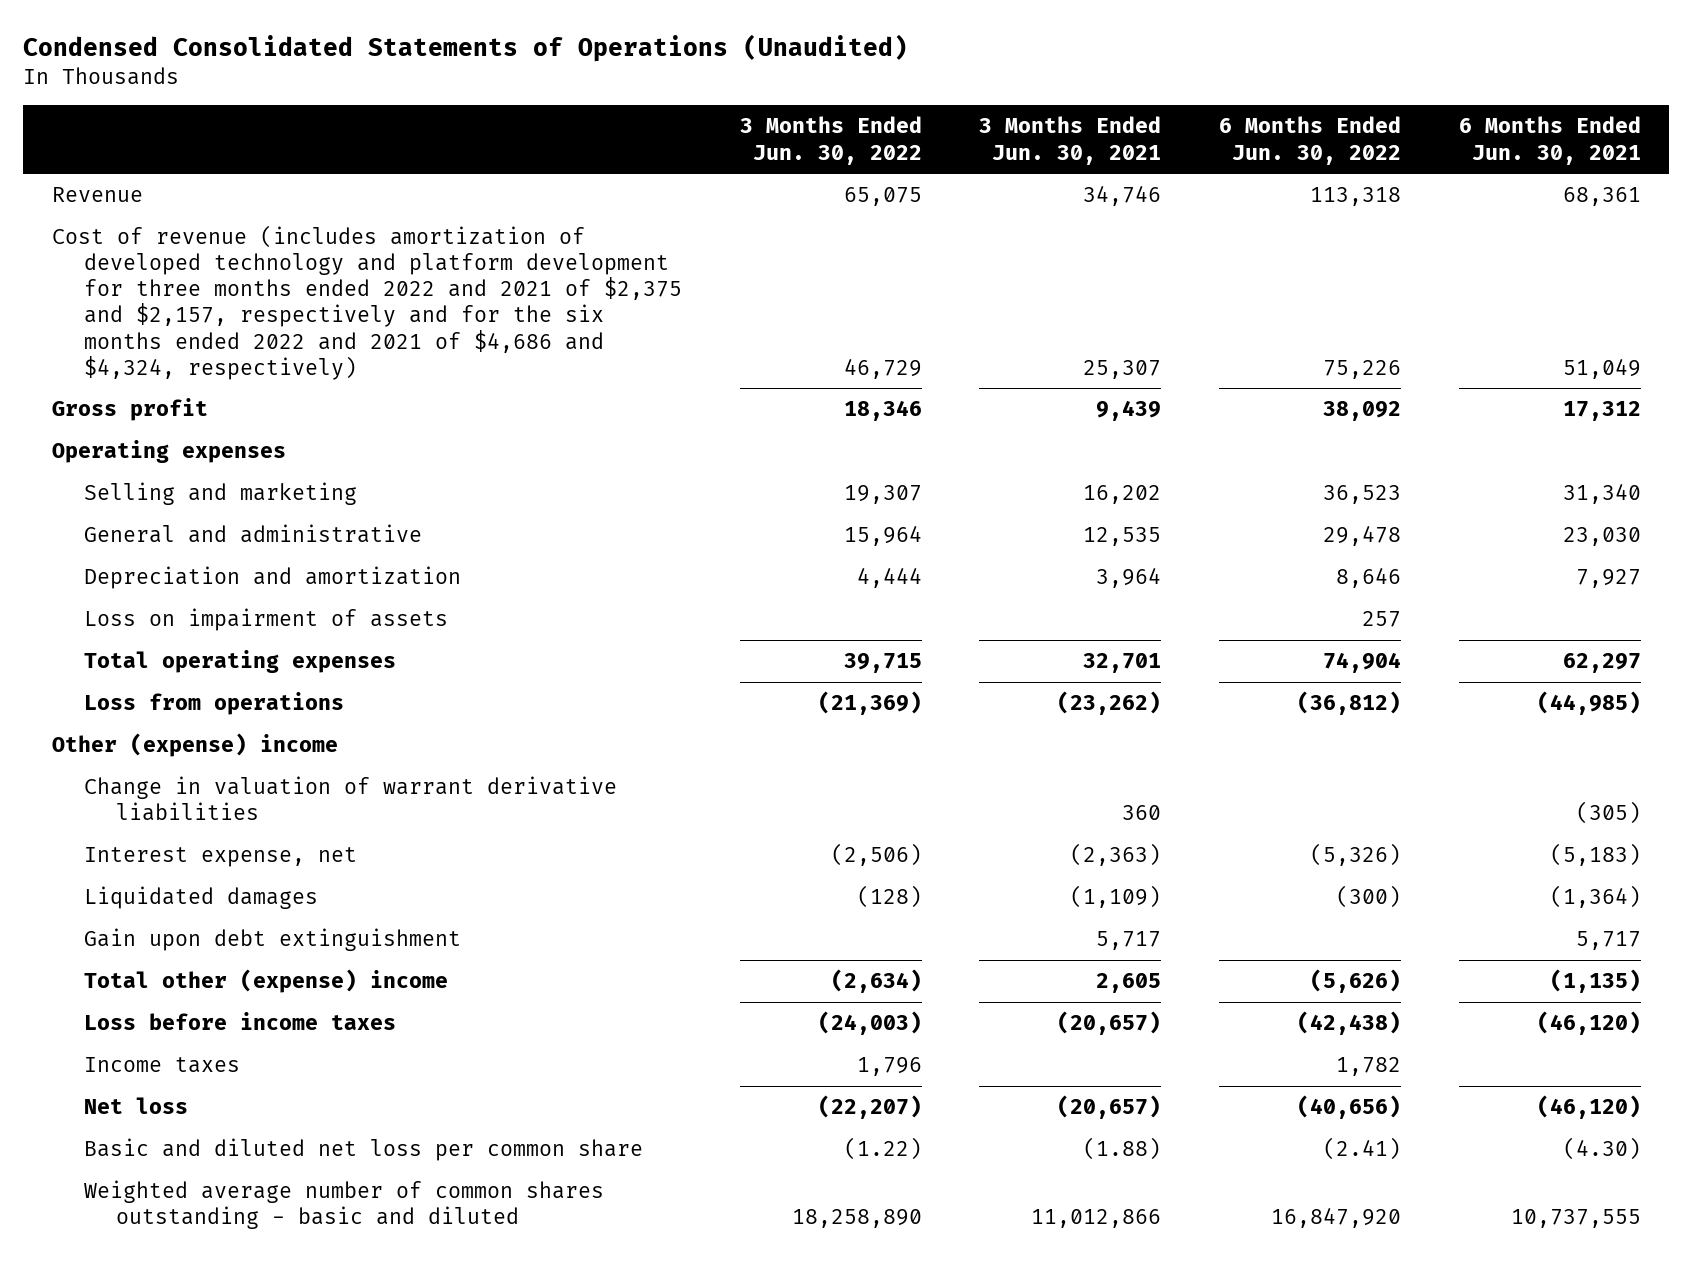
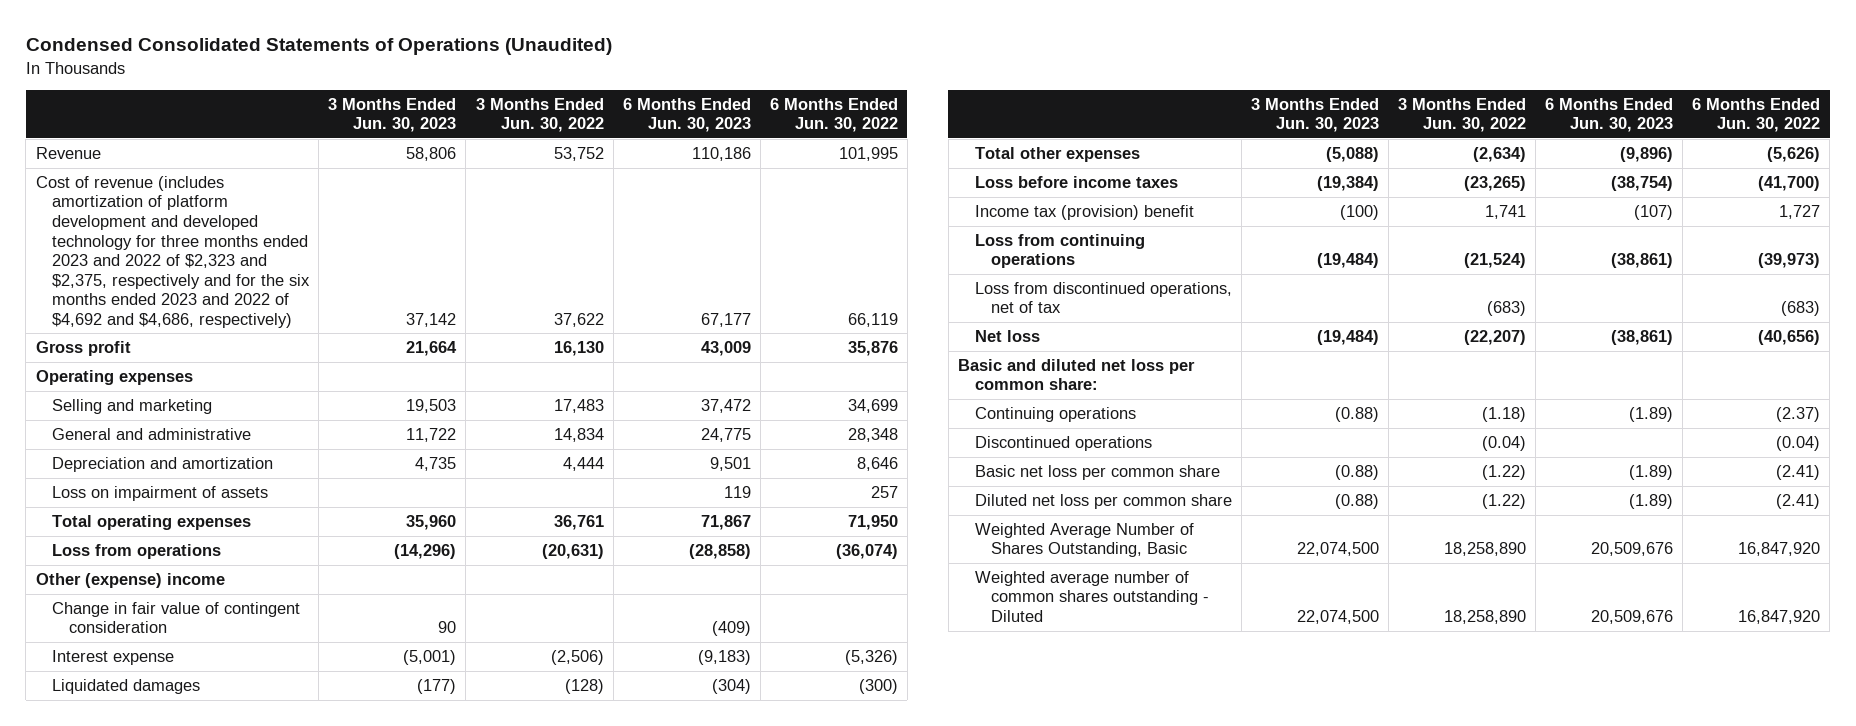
[979,116,1162,165] 3 Months Ended Jun. 30, 2021 -> none
[1458,116,1641,165] 6 Months Ended Jun. 30, 2021 -> none
none -> [328,97,457,133] 3 Months Ended Jun. 30, 2023
none -> [622,97,751,133] 6 Months Ended Jun. 30, 2023
[843,187,922,207] 65,075 -> [553,146,604,161] 53,752
[1310,187,1402,207] 113,318 -> [838,146,898,161] 101,995
[52,225,683,380] Cost of revenue (includes amortization of developed technology and platform development for three months ended 2022 and 2021 of $2,375 and $2,157, respectively and for the six months ended 2022 and 2021 of $4,686 and $4,324, respectively) -> [35,175,311,328] Cost of revenue (includes amortization of platform development and developed technology for three months ended 2023 and 2022 of $2,323 and $2,375, respectively and for the six months ended 2023 and 2022 of $4,692 and $4,686, respectively)
[843,357,922,379] 46,729 -> [553,312,604,327] 37,622
[1323,359,1402,379] 75,226 -> [847,312,898,327] 66,119
[843,400,922,422] 18,346 -> [553,340,604,356] 16,130
[1323,401,1402,422] 38,092 -> [847,340,898,356] 35,876
[843,485,922,505] 19,307 -> [553,398,604,413] 17,483
[1323,485,1402,505] 36,523 -> [847,398,898,413] 34,699
[843,525,922,547] 15,964 -> [553,427,604,442] 14,834
[1323,525,1402,547] 29,478 -> [847,427,898,442] 28,348
[843,653,922,674] 39,715 -> [553,514,604,530] 36,761
[1323,652,1402,674] 74,904 -> [847,514,898,530] 71,950
[817,691,922,716] (21,369) -> [541,543,604,559] (20,631)
[1297,691,1402,716] (36,812) -> [835,543,898,559] (36,074)
[84,776,618,822] Change in valuation of warrant derivative liabilities -> [52,601,301,634] Change in fair value of contingent consideration
[84,847,358,868] Interest expense, net -> [52,649,175,665] Interest expense
[84,928,462,952] Gain upon debt extinguishment -> none
[84,969,449,994] Total other (expense) income -> [974,146,1140,162] Total other expenses
[817,1011,922,1036] (24,003) -> [1463,175,1526,191] (23,265)
[1297,1011,1402,1036] (42,438) -> [1758,175,1821,191] (41,700)
[84,1057,241,1074] Income taxes -> [974,204,1194,220] Income tax (provision) benefit
[856,1057,922,1077] 1,796 -> [1484,204,1526,219] 1,741
[1336,1057,1402,1077] 1,782 -> [1779,204,1821,219] 1,727
none -> [974,233,1145,269] Loss from continuing operations
none -> [974,281,1232,314] Loss from discontinued operations, net of tax
none -> [957,358,1195,391] Basic and diluted net loss per common share:
none -> [974,406,1136,422] Continuing operations
none -> [974,435,1152,451] Discontinued operations
[84,1138,644,1162] Basic and diluted net loss per common share -> [974,464,1220,480] Basic net loss per common share
none -> [974,493,1232,509] Diluted net loss per common share
[84,1180,605,1230] Weighted average number of common shares outstanding - basic and diluted -> [974,522,1194,558] Weighted Average Number of Shares Outstanding, Basic
none -> [974,570,1210,623] Weighted average number of common shares outstanding - Diluted

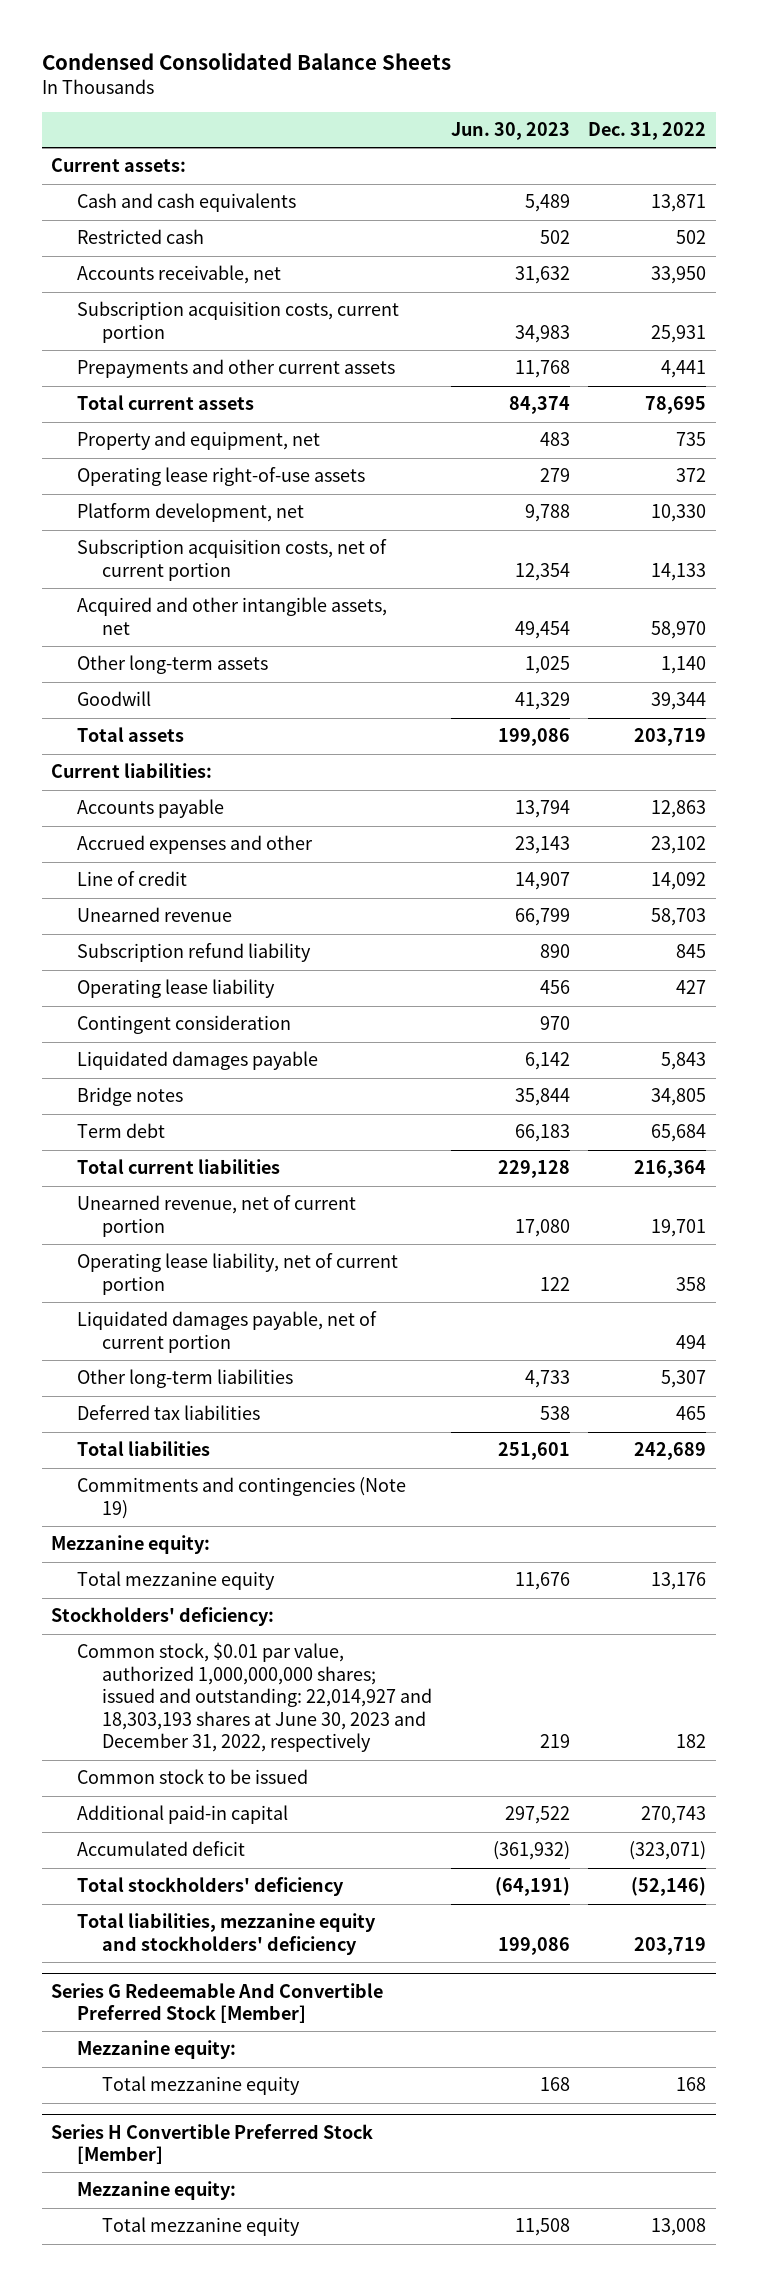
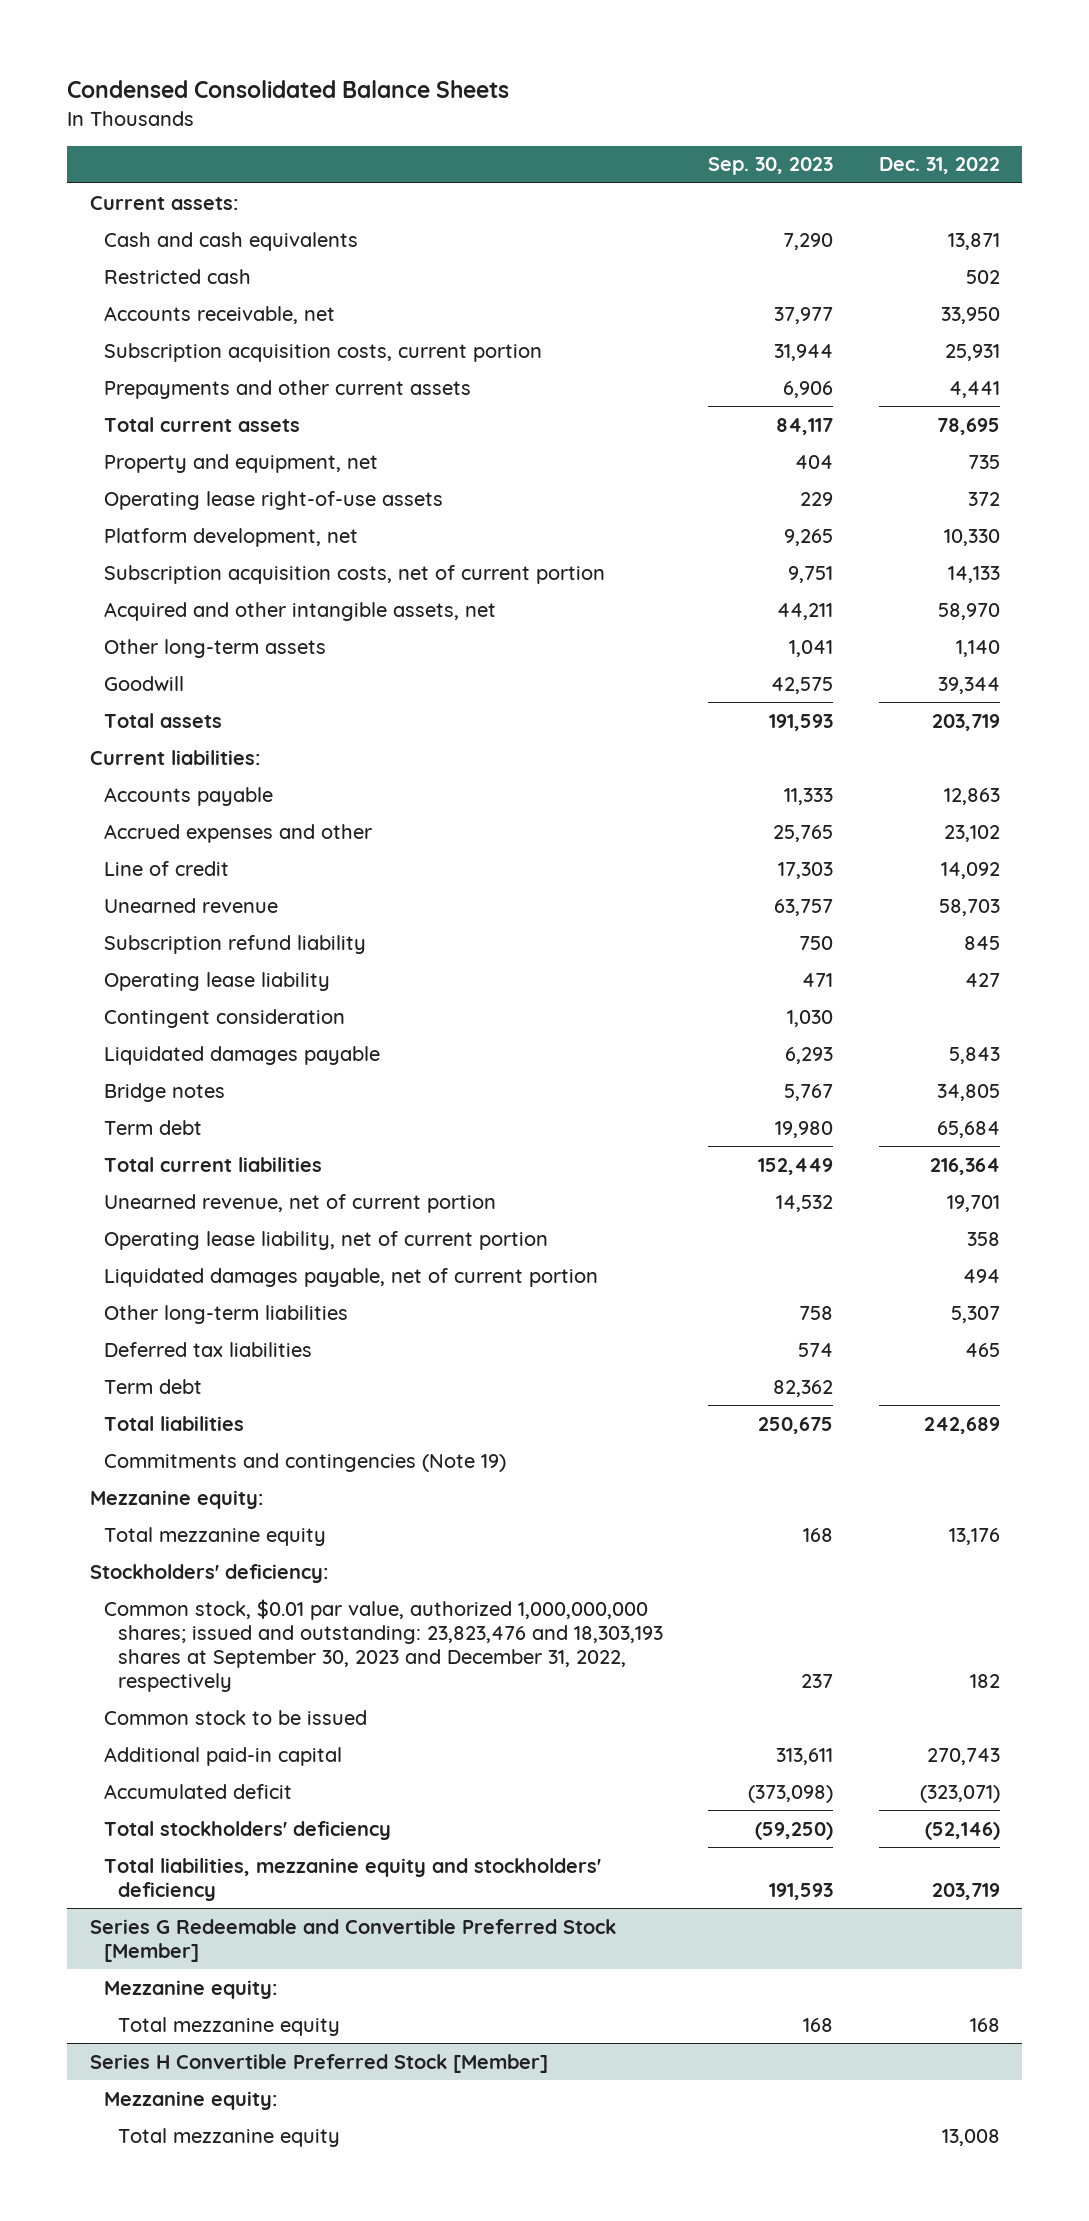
[450,121,570,140] Jun. 30, 2023 -> none
none -> [708,157,834,176] Sep. 30, 2023
none -> [103,1378,202,1394] Term debt
[76,1642,433,1753] Common stock, $0.01 par value, authorized 1,000,000,000 shares; issued and outstanding: 22,014,927 and 18,303,193 shares at June 30, 2023 and December 31, 2022, respectively -> [103,1598,663,1692] Common stock, $0.01 par value, authorized 1,000,000,000 shares; issued and outstanding: 23,823,476 and 18,303,193 shares at September 30, 2023 and December 31, 2022, respectively
[51,1982,384,2024] Series G Redeemable And Convertible Preferred Stock [Member] -> [89,1918,616,1962] Series G Redeemable and Convertible Preferred Stock [Member]

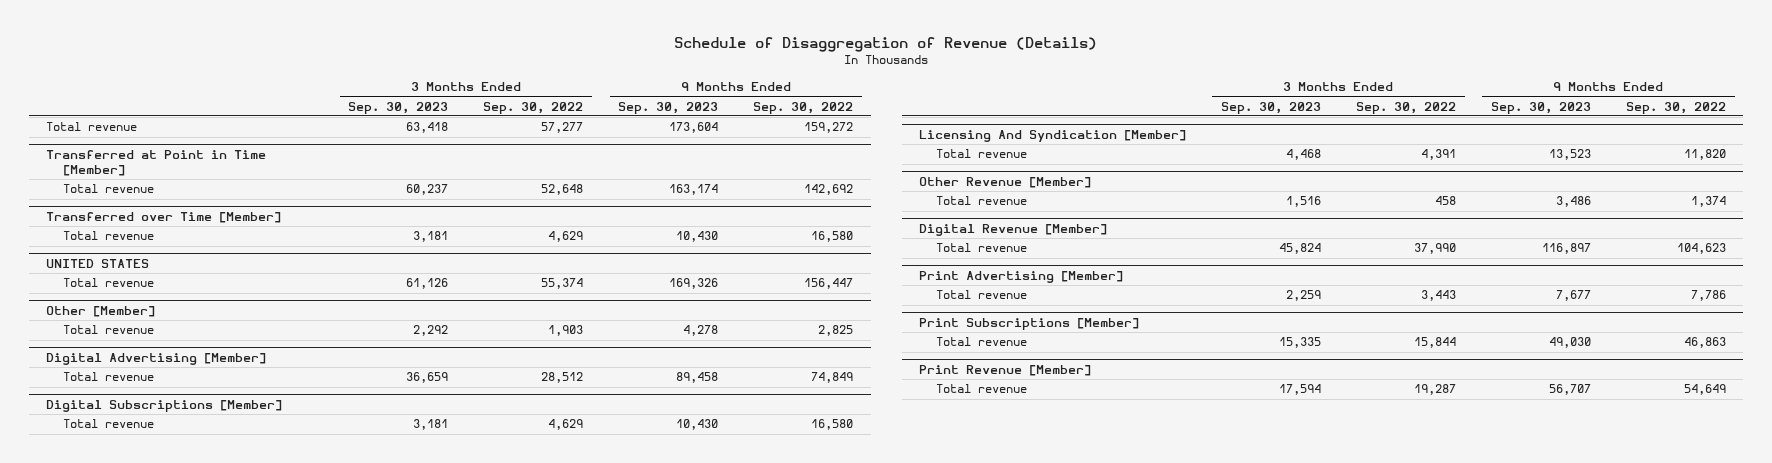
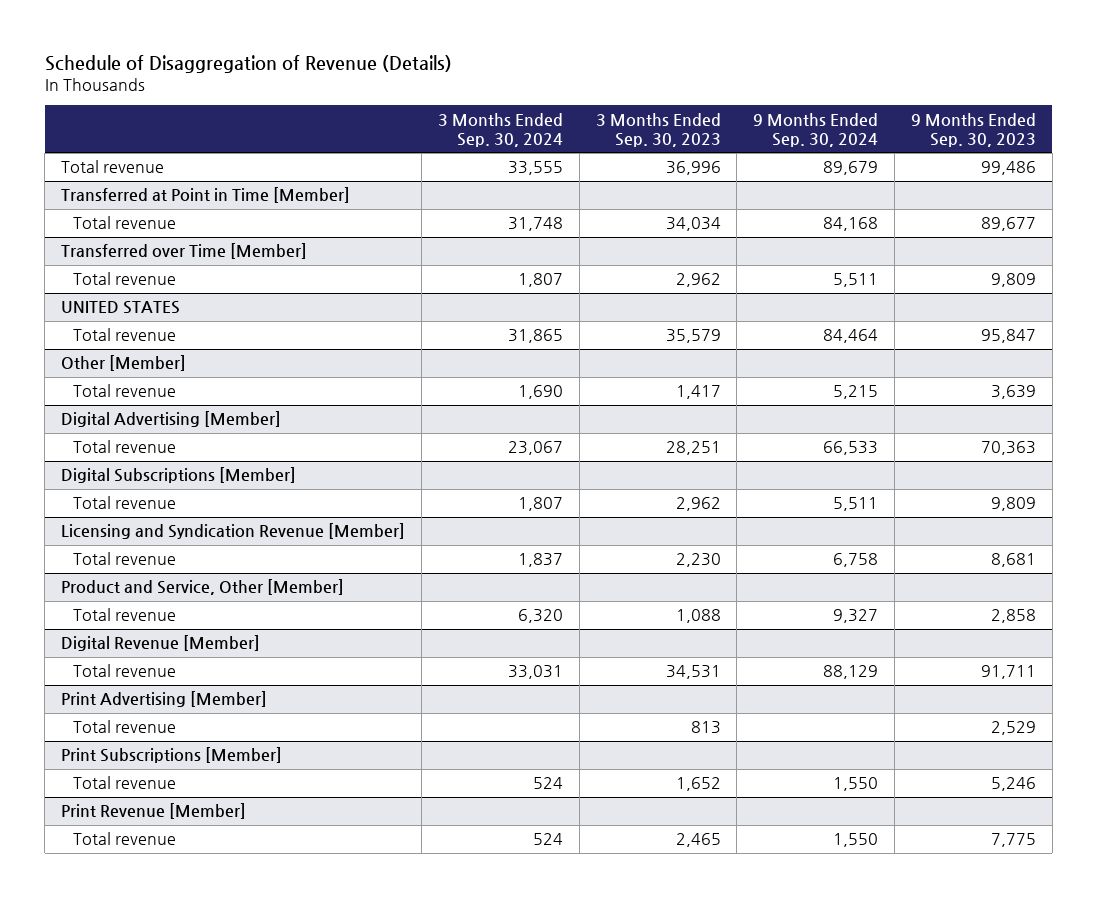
[483,101,584,114] Sep. 30, 2022 -> none
[753,101,854,114] Sep. 30, 2022 -> none
none -> [437,112,563,147] 3 Months Ended Sep. 30, 2024
none -> [753,112,879,147] 9 Months Ended Sep. 30, 2024
[406,122,449,134] 63,418 -> [665,161,721,176] 36,996
[669,122,719,134] 173,604 -> [981,161,1037,176] 99,486
[406,184,449,196] 60,237 -> [665,217,721,232] 34,034
[669,184,719,196] 163,174 -> [981,217,1037,232] 89,677
[413,231,449,243] 3,181 -> [675,273,721,288] 2,962
[676,231,719,243] 10,430 -> [991,273,1037,288] 9,809
[406,278,449,290] 61,126 -> [665,329,721,344] 35,579
[669,278,719,290] 169,326 -> [981,329,1037,344] 95,847
[413,325,449,337] 2,292 -> [675,385,721,400] 1,417
[683,325,719,337] 4,278 -> [991,385,1037,400] 3,639
[406,372,449,384] 36,659 -> [665,441,721,456] 28,251
[676,372,719,384] 89,458 -> [981,441,1037,456] 70,363
[919,176,1092,188] Other Revenue [Member] -> none
[413,419,449,431] 3,181 -> [675,497,721,512] 2,962
[676,419,719,431] 10,430 -> [991,497,1037,512] 9,809
[919,129,1187,142] Licensing And Syndication [Member] -> [61,523,406,540] Licensing and Syndication Revenue [Member]
[1286,149,1322,161] 4,468 -> [675,553,721,568] 2,230
[1548,149,1591,161] 13,523 -> [991,553,1037,568] 8,681
none -> [61,579,345,596] Product and Service, Other [Member]
[1286,196,1322,208] 1,516 -> [675,609,721,624] 1,088
[1555,196,1591,208] 3,486 -> [991,609,1037,624] 2,858
[1279,243,1322,255] 45,824 -> [665,665,721,680] 34,531
[1541,243,1591,255] 116,897 -> [981,665,1037,680] 91,711
[1286,290,1322,302] 2,259 -> [690,721,721,735] 813
[1555,290,1591,302] 7,677 -> [991,721,1037,736] 2,529
[1279,337,1322,349] 15,335 -> [675,777,721,792] 1,652
[1548,337,1591,349] 49,030 -> [991,777,1037,792] 5,246
[1279,384,1322,396] 17,594 -> [675,833,721,848] 2,465
[1548,384,1591,396] 56,707 -> [991,833,1037,848] 7,775

